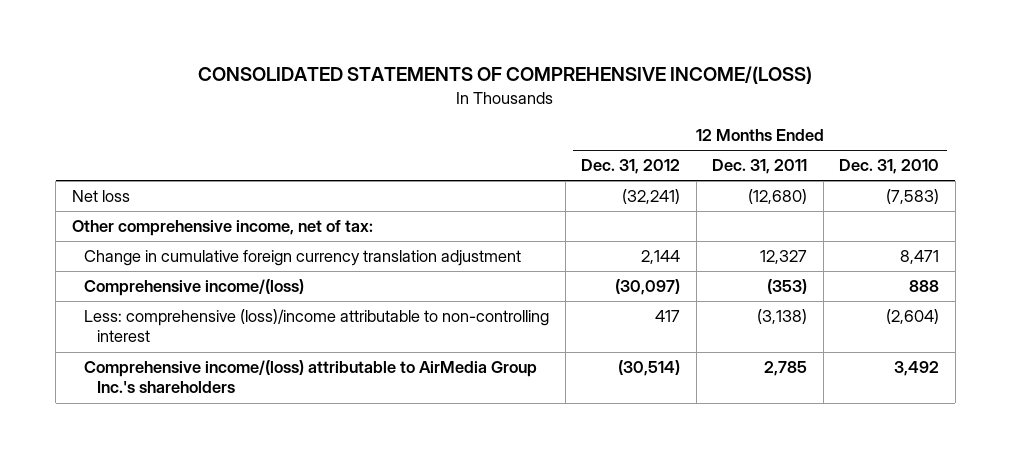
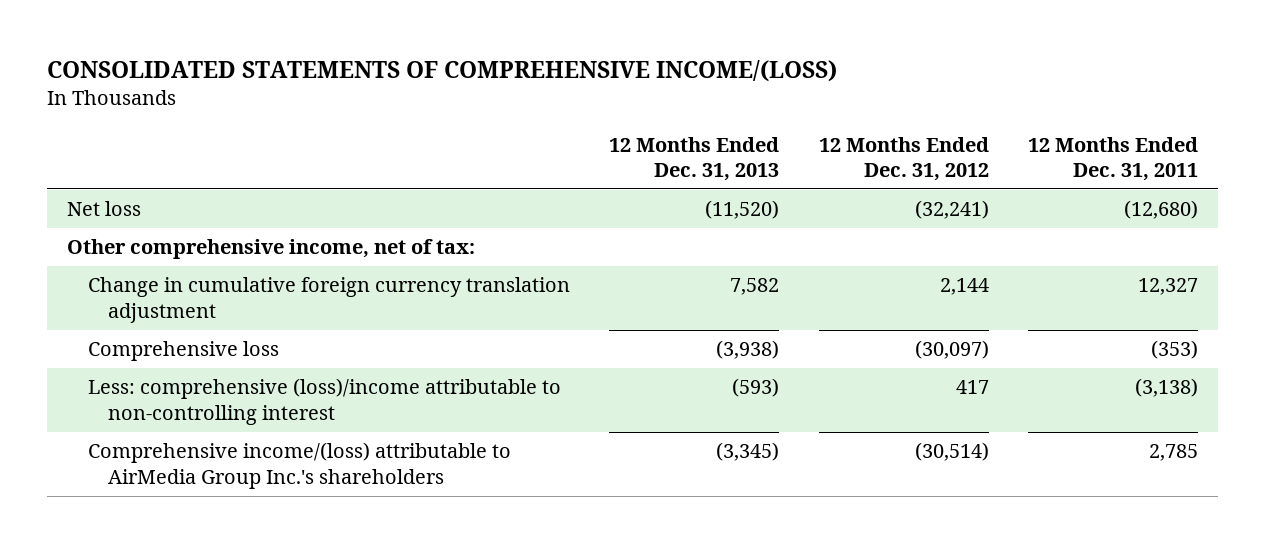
[839,159,940,175] Dec. 31, 2010 -> none
none -> [609,136,780,181] 12 Months Ended Dec. 31, 2013
[84,279,305,297] Comprehensive income/(loss) -> [87,341,279,362] Comprehensive loss

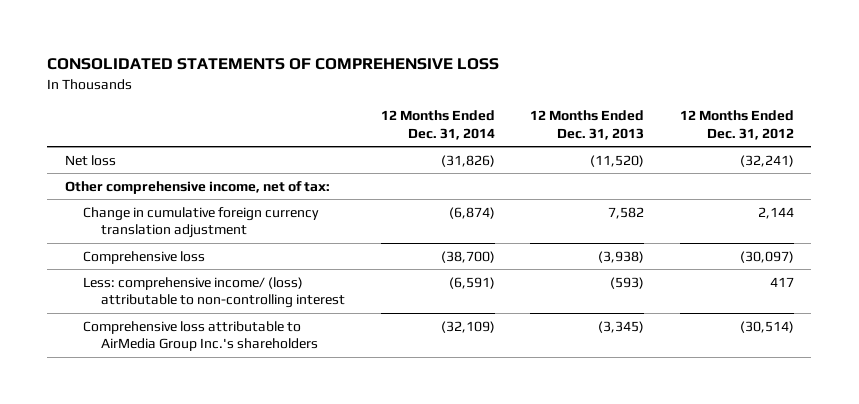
[47,60,838,83] CONSOLIDATED STATEMENTS OF COMPREHENSIVE INCOME/(LOSS) -> [47,58,500,71] CONSOLIDATED STATEMENTS OF COMPREHENSIVE LOSS
[1028,136,1199,181] 12 Months Ended Dec. 31, 2011 -> none
none -> [380,110,495,140] 12 Months Ended Dec. 31, 2014
[87,378,561,425] Less: comprehensive (loss)/income attributable to non-controlling interest -> [83,276,346,309] Less: comprehensive income/ (loss) attributable to non-controlling interest
[87,442,511,489] Comprehensive income/(loss) attributable to AirMedia Group Inc.'s shareholders -> [83,320,319,352] Comprehensive loss attributable to AirMedia Group Inc.'s shareholders

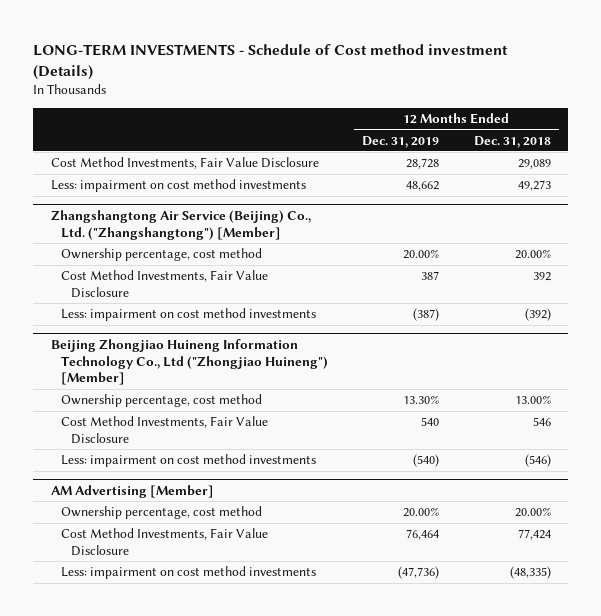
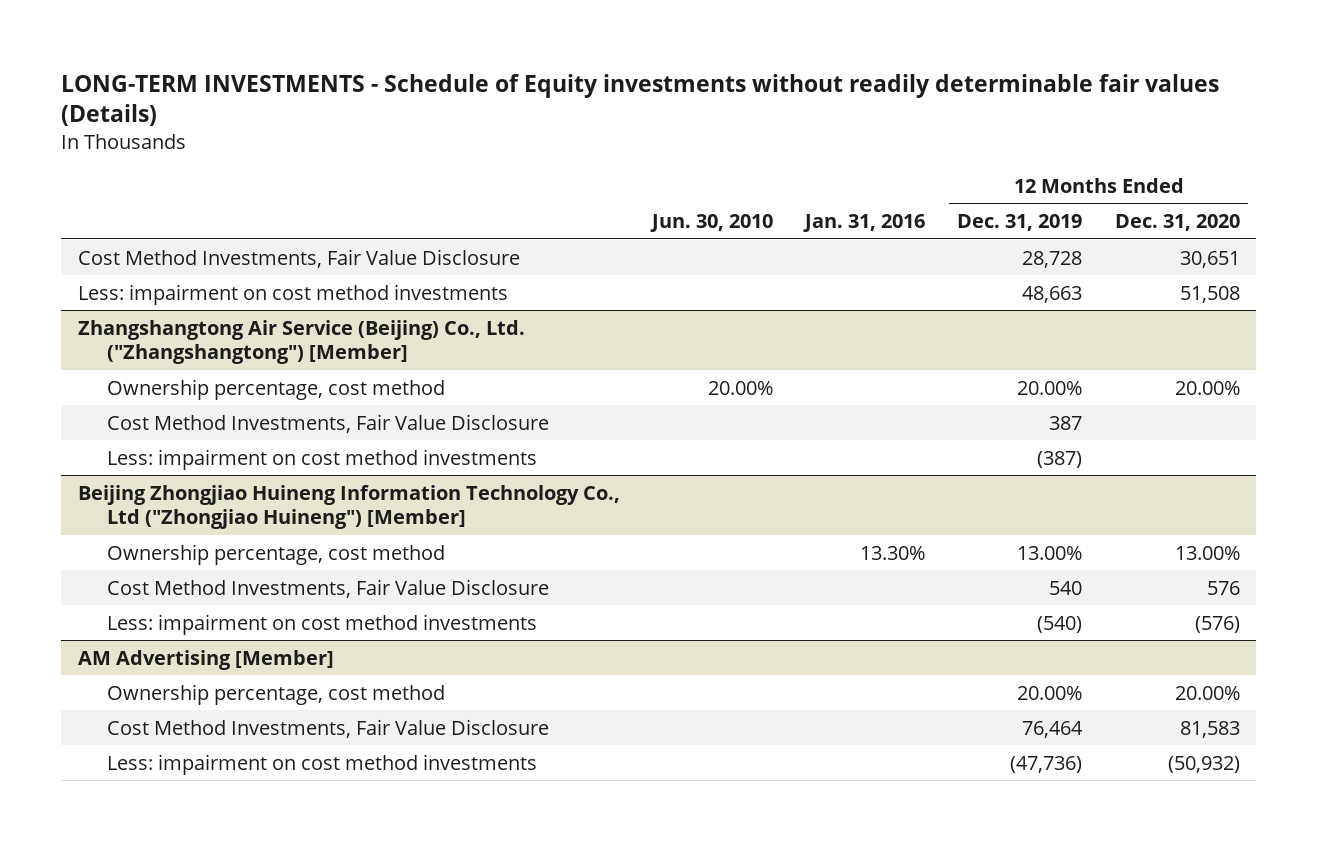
[33,43,509,80] LONG-TERM INVESTMENTS - Schedule of Cost method investment (Details) -> [61,73,1220,127] LONG-TERM INVESTMENTS - Schedule of Equity investments without readily determinable fair values (Details)
[473,135,551,148] Dec. 31, 2018 -> none
none -> [649,214,773,233] Jun. 30, 2010
none -> [803,214,926,233] Jan. 31, 2016
none -> [1114,214,1240,232] Dec. 31, 2020
[406,181,440,192] 48,662 -> [1022,285,1083,303] 48,663
[403,395,440,405] 13.30% -> [1017,545,1083,560] 13.00%

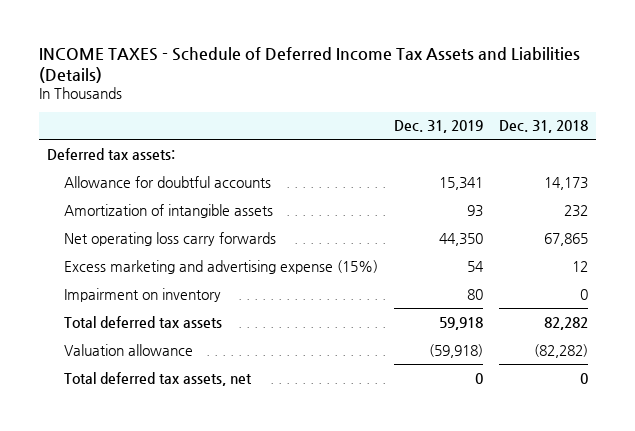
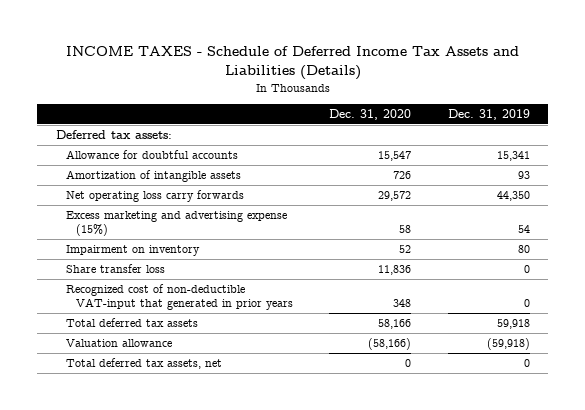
[499,120,589,134] Dec. 31, 2018 -> none
none -> [329,109,412,121] Dec. 31, 2020
none -> [65,264,165,274] Share transfer loss
none -> [65,284,294,311] Recognized cost of non-deductible VAT-input that generated in prior years

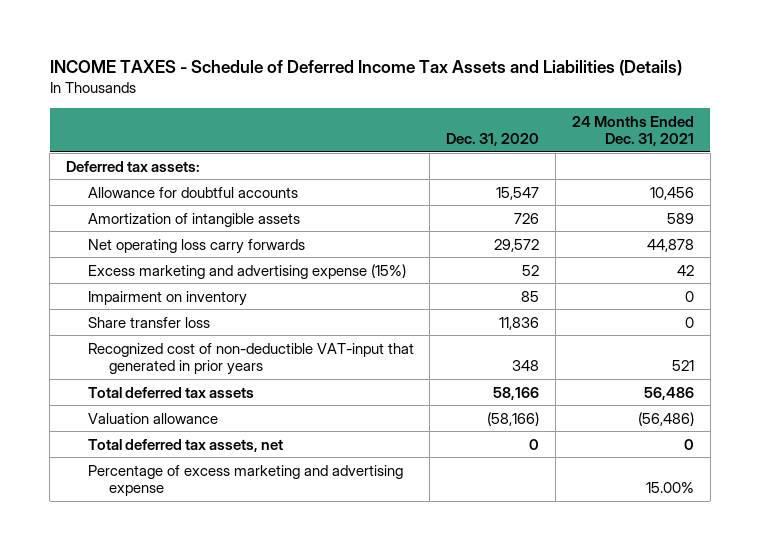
[447,109,530,121] Dec. 31, 2019 -> none
none -> [571,115,694,147] 24 Months Ended Dec. 31, 2021
[399,225,412,234] 58 -> [522,264,540,276] 52
[399,245,412,254] 52 -> [521,290,540,302] 85
none -> [87,464,403,496] Percentage of excess marketing and advertising expense

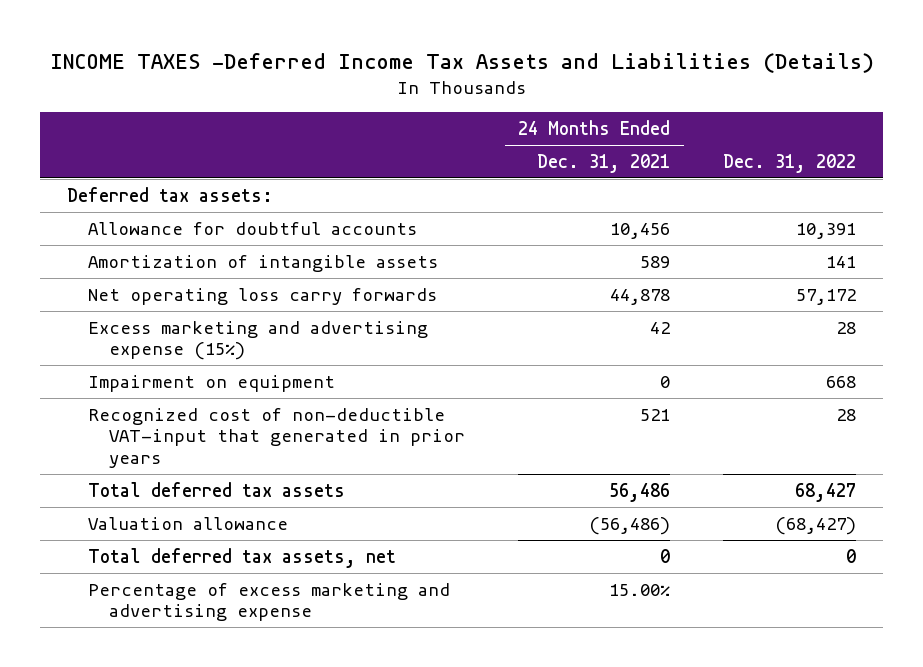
[49,59,682,76] INCOME TAXES - Schedule of Deferred Income Tax Assets and Liabilities (Details) -> [49,52,874,73] INCOME TAXES -Deferred Income Tax Assets and Liabilities (Details)
[446,133,540,147] Dec. 31, 2020 -> none
none -> [723,153,857,173] Dec. 31, 2022
[87,316,210,328] Share transfer loss -> none
[87,290,247,306] Impairment on inventory -> [87,374,335,392] Impairment on equipment

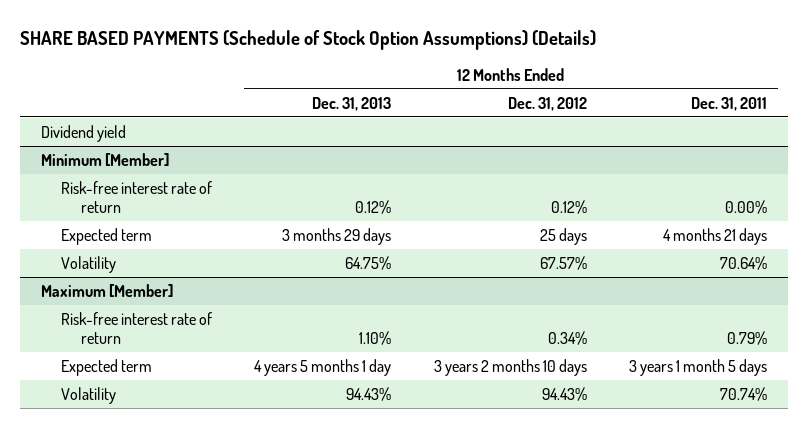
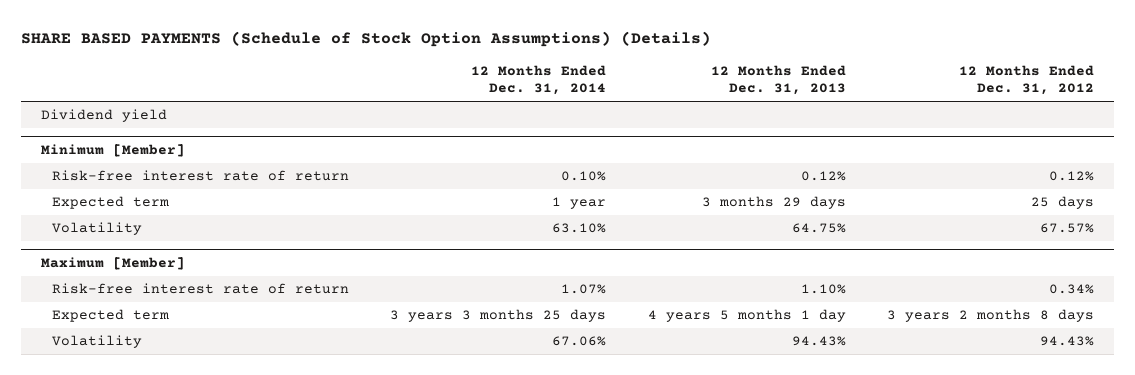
[691,96,768,111] Dec. 31, 2011 -> none
none -> [471,64,607,96] 12 Months Ended Dec. 31, 2014
[433,358,587,376] 3 years 2 months 10 days -> [886,309,1094,323] 3 years 2 months 8 days

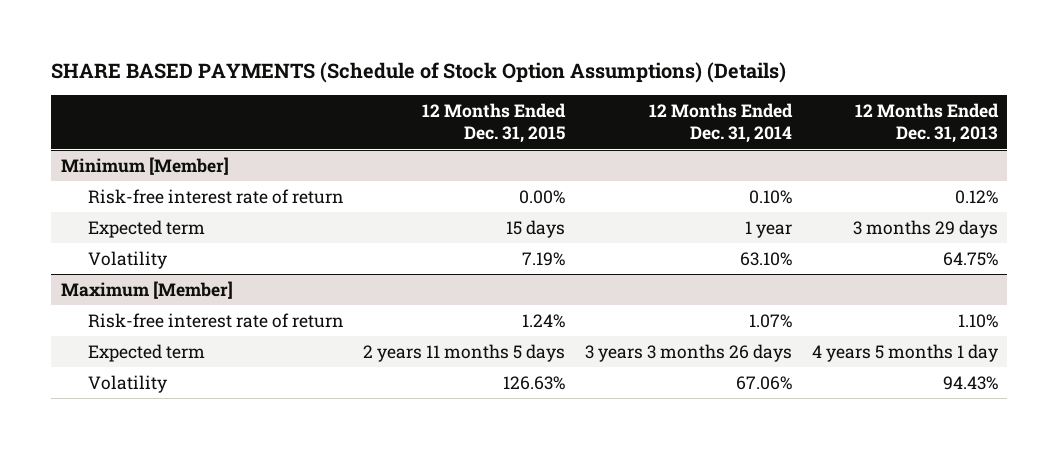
[958,64,1094,96] 12 Months Ended Dec. 31, 2012 -> none
none -> [422,103,567,144] 12 Months Ended Dec. 31, 2015
[41,109,168,123] Dividend yield -> none
[390,309,607,323] 3 years 3 months 25 days -> [584,343,792,362] 3 years 3 months 26 days

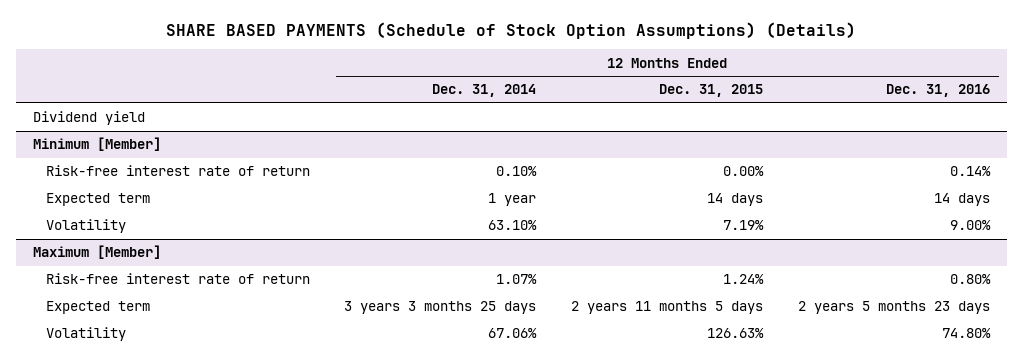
[854,103,999,144] 12 Months Ended Dec. 31, 2013 -> none
none -> [886,84,991,98] Dec. 31, 2016
none -> [32,111,145,126] Dividend yield
[506,219,566,238] 15 days -> [707,193,764,207] 14 days
[584,343,792,362] 3 years 3 months 26 days -> [344,301,537,315] 3 years 3 months 25 days

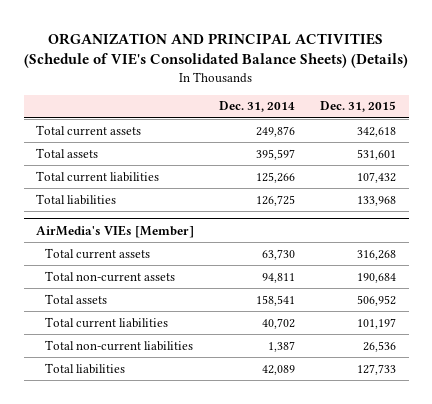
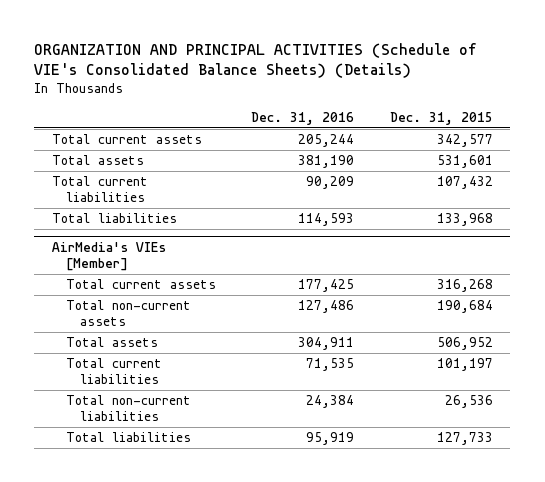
[219,101,296,113] Dec. 31, 2014 -> none
none -> [251,111,355,125] Dec. 31, 2016
[357,126,397,137] 342,618 -> [436,134,493,148] 342,577

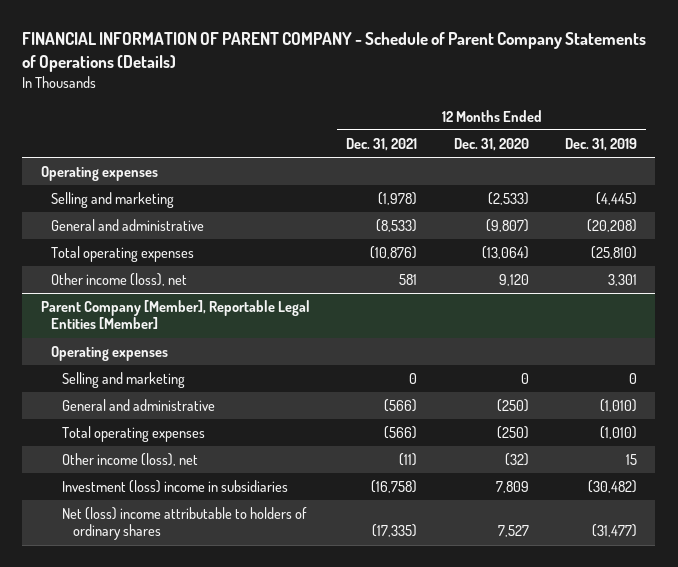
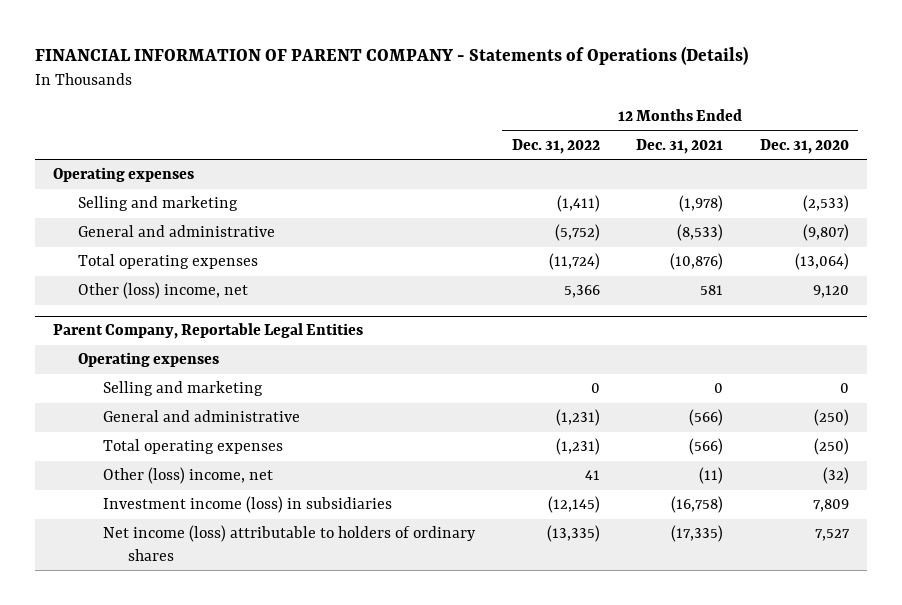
[22,32,647,72] FINANCIAL INFORMATION OF PARENT COMPANY - Schedule of Parent Company Statements of Operations (Details) -> [34,46,748,66] FINANCIAL INFORMATION OF PARENT COMPANY - Statements of Operations (Details)
[565,138,638,152] Dec. 31, 2019 -> none
none -> [511,138,600,154] Dec. 31, 2022
[51,273,188,287] Other income (loss), net -> [77,282,248,300] Other (loss) income, net
[40,300,310,330] Parent Company [Member], Reportable Legal Entities [Member] -> [52,323,363,340] Parent Company, Reportable Legal Entities
[62,453,199,467] Other income (loss), net -> [102,467,273,485] Other (loss) income, net
[62,480,289,494] Investment (loss) income in subsidiaries -> [102,496,392,514] Investment income (loss) in subsidiaries
[62,507,308,541] Net (loss) income attributable to holders of ordinary shares -> [102,525,476,561] Net income (loss) attributable to holders of ordinary shares

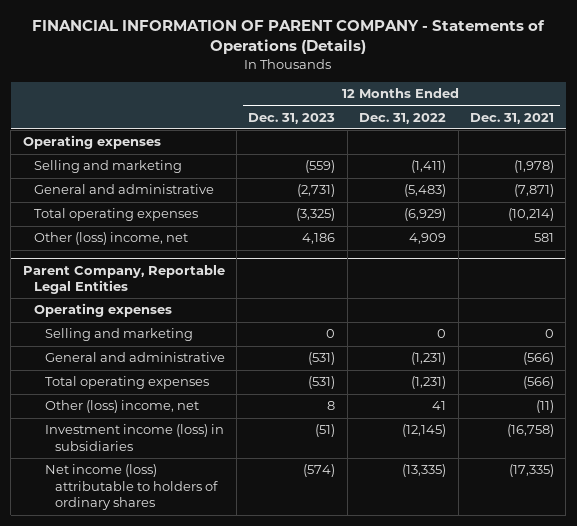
[759,138,849,154] Dec. 31, 2020 -> none
none -> [248,112,336,124] Dec. 31, 2023
[554,224,600,242] (5,752) -> [404,184,447,198] (5,483)
[677,224,724,242] (8,533) -> [514,184,555,198] (7,871)
[548,253,600,271] (11,724) -> [404,208,447,222] (6,929)
[670,253,724,271] (10,876) -> [508,208,555,222] (10,214)
[563,285,600,299] 5,366 -> [409,233,447,245] 4,909

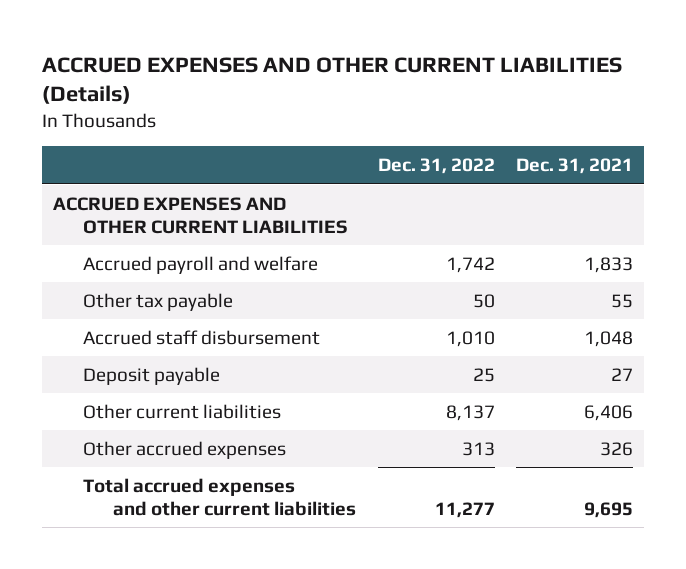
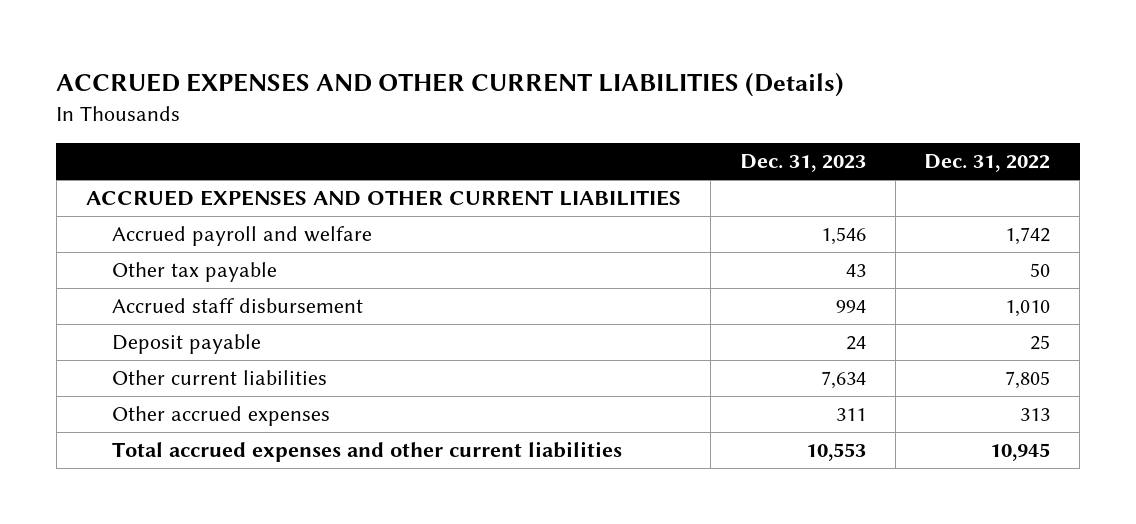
[516,158,634,175] Dec. 31, 2021 -> none
none -> [739,154,866,173] Dec. 31, 2023
[445,404,495,421] 8,137 -> [1005,371,1051,390] 7,805
[434,501,495,518] 11,277 -> [990,443,1051,462] 10,945

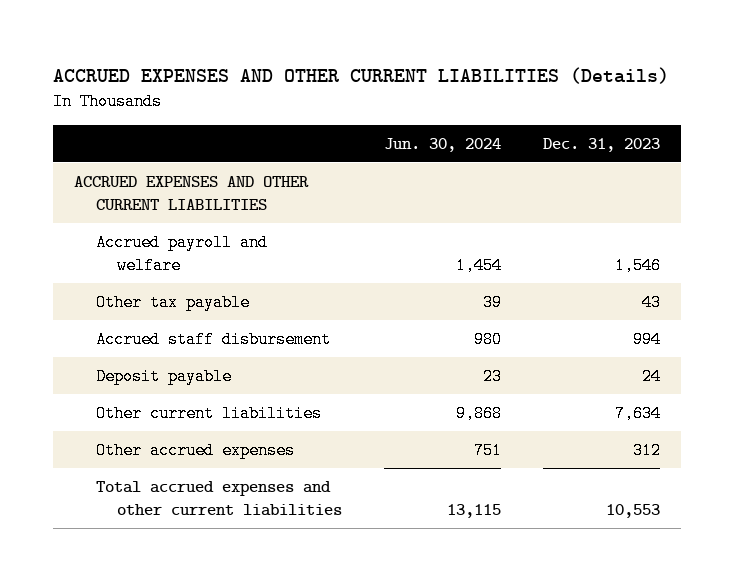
[924,154,1051,173] Dec. 31, 2022 -> none
none -> [384,137,502,152] Jun. 30, 2024
[835,408,866,422] 311 -> [632,442,661,460] 312

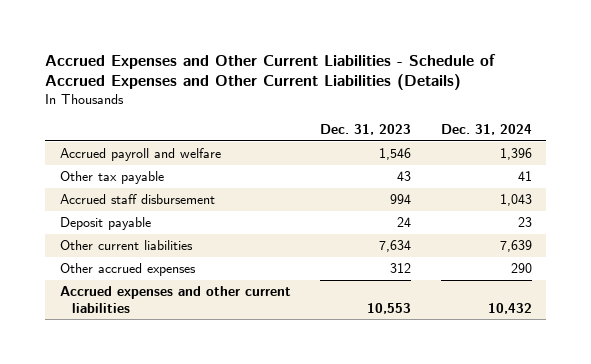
[53,66,670,84] ACCRUED EXPENSES AND OTHER CURRENT LIABILITIES (Details) -> [44,53,496,91] Accrued Expenses and Other Current Liabilities - Schedule of Accrued Expenses and Other Current Liabilities (Details)
[384,137,502,152] Jun. 30, 2024 -> none
none -> [440,123,532,135] Dec. 31, 2024
[74,176,310,210] ACCRUED EXPENSES AND OTHER CURRENT LIABILITIES -> none
[95,481,343,516] Total accrued expenses and other current liabilities -> [59,286,291,313] Accrued expenses and other current liabilities

